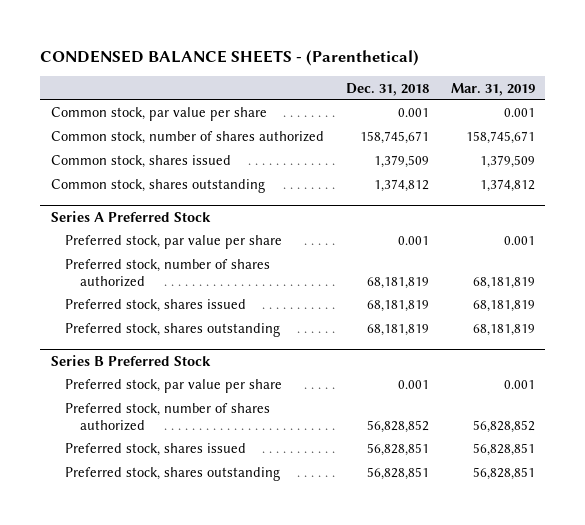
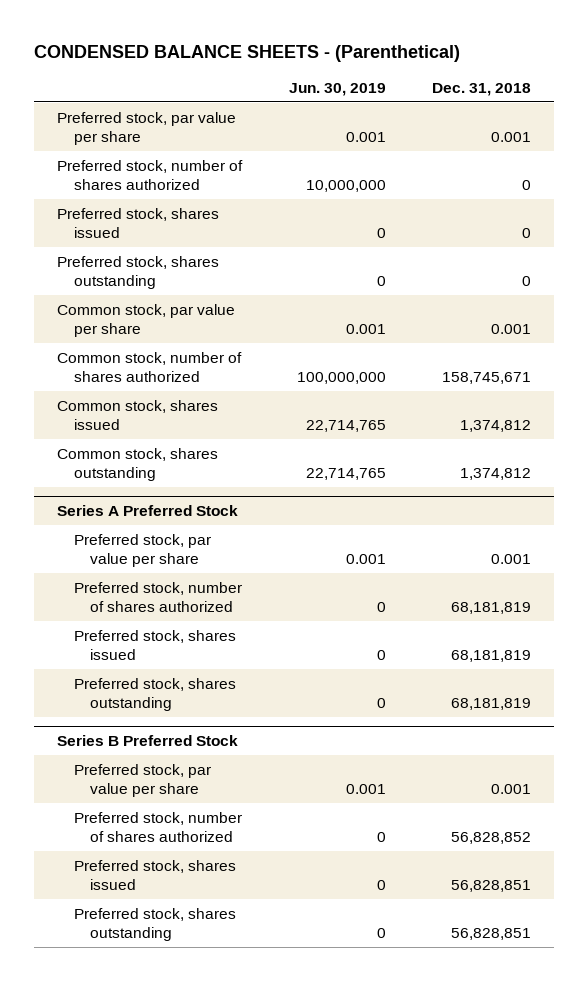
[450,82,535,96] Mar. 31, 2019 -> none
none -> [288,83,386,97] Jun. 30, 2019
none -> [57,111,237,146] Preferred stock, par value per share
none -> [57,159,244,191] Preferred stock, number of shares authorized
none -> [57,207,220,239] Preferred stock, shares issued
none -> [57,255,220,290] Preferred stock, shares outstanding
[373,155,429,169] 1,379,509 -> [460,420,532,433] 1,374,812

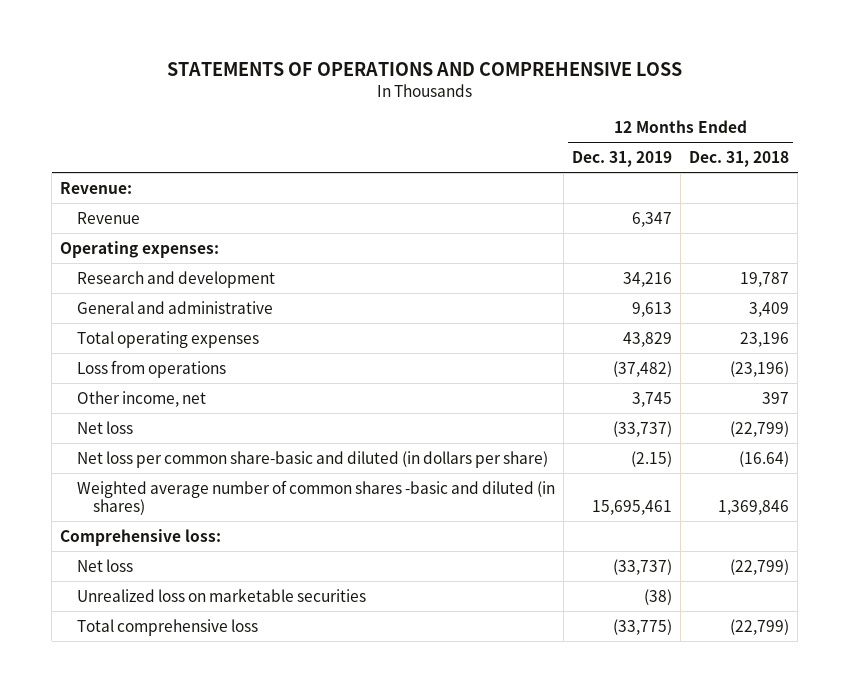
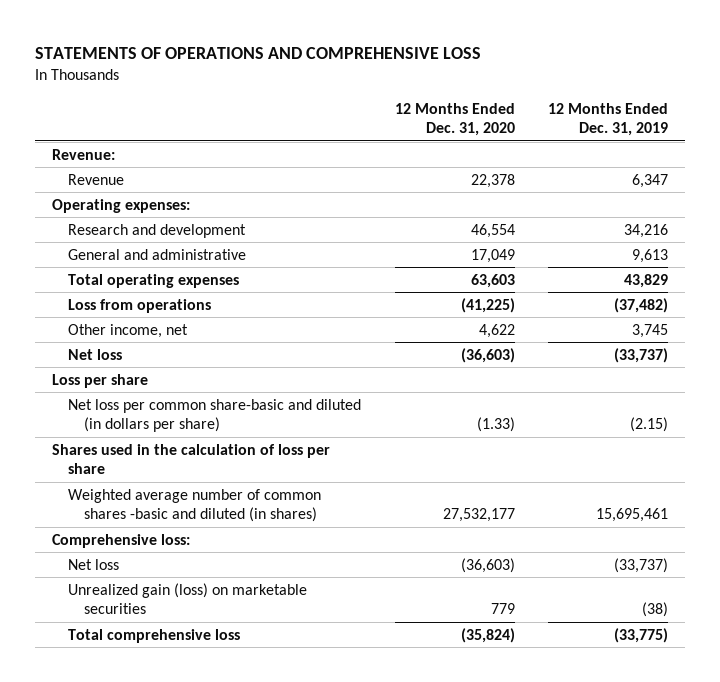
[689,151,790,168] Dec. 31, 2018 -> none
none -> [394,102,515,137] 12 Months Ended Dec. 31, 2020
none -> [52,373,149,388] Loss per share
none -> [52,443,331,474] Shares used in the calculation of loss per share
[76,588,366,602] Unrealized loss on marketable securities -> [68,582,308,614] Unrealized gain (loss) on marketable securities

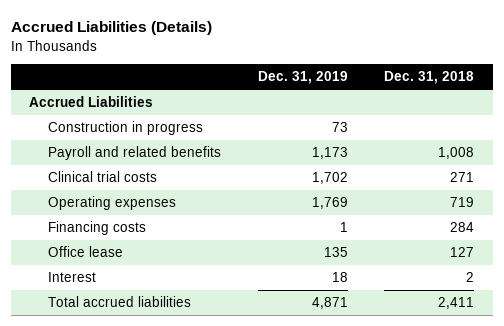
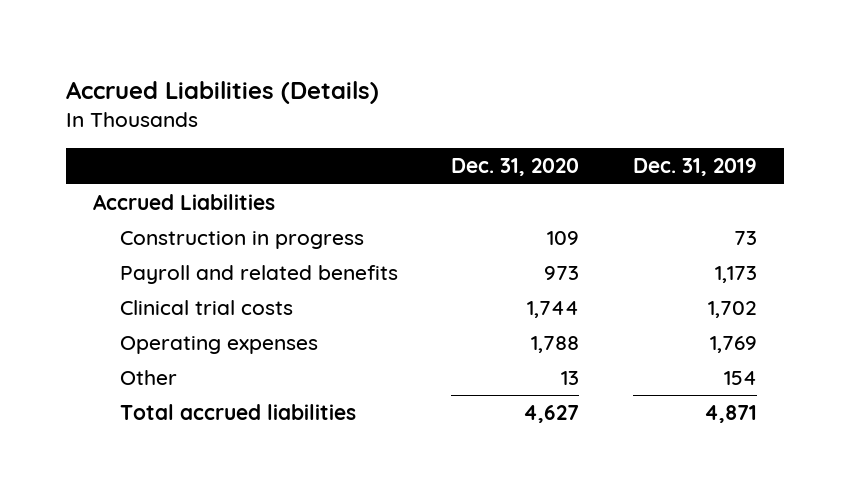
[384,71,475,85] Dec. 31, 2018 -> none
none -> [451,158,580,177] Dec. 31, 2020
[47,221,146,236] Financing costs -> none
[47,246,123,258] Office lease -> none
[47,272,96,283] Interest -> none
none -> [119,370,177,386] Other

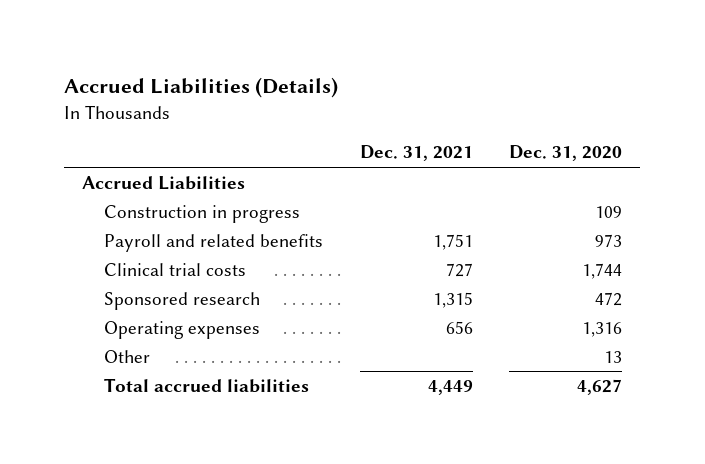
[632,158,757,177] Dec. 31, 2019 -> none
none -> [359,145,473,162] Dec. 31, 2021
none -> [103,291,260,310] Sponsored research
[531,336,580,354] 1,788 -> [582,321,623,337] 1,316

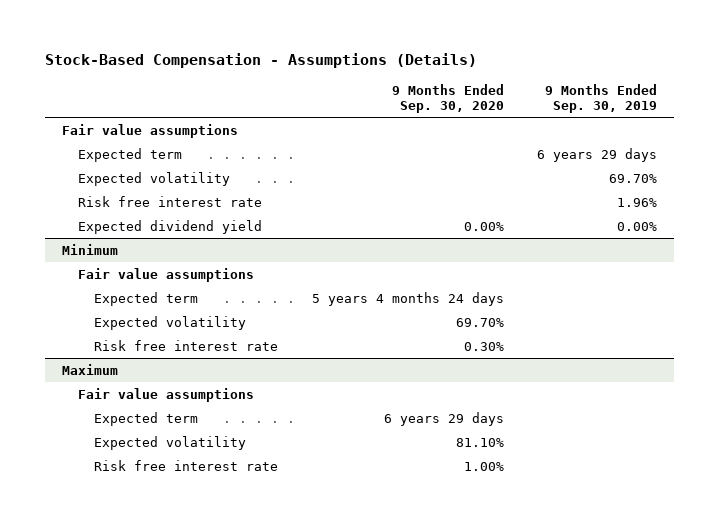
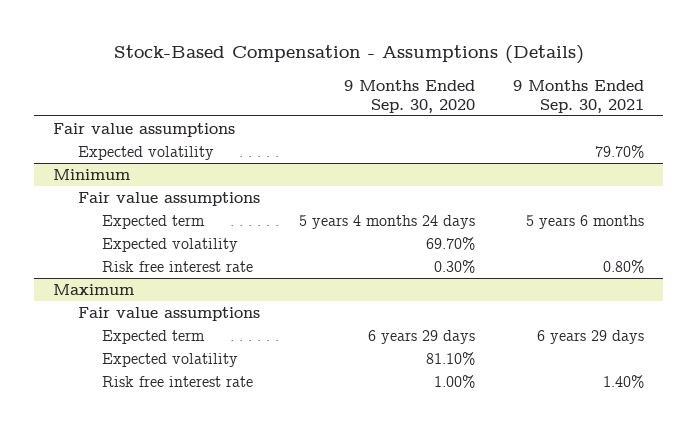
[545,84,658,114] 9 Months Ended Sep. 30, 2019 -> none
none -> [513,80,645,113] 9 Months Ended Sep. 30, 2021
[77,147,182,162] Expected term -> none
[77,195,262,207] Risk free interest rate -> none
[77,219,262,234] Expected dividend yield -> none

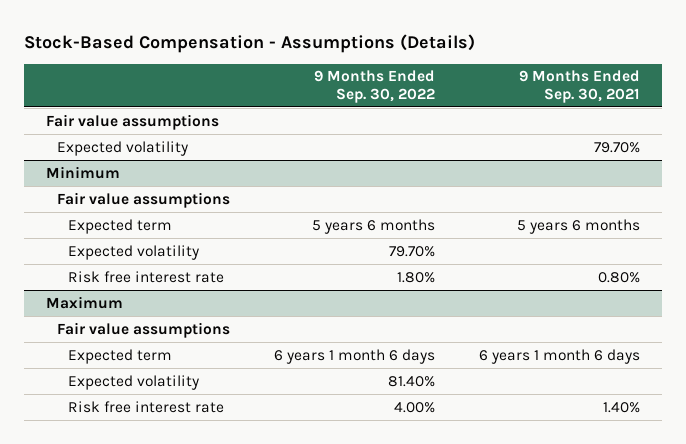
[343,80,475,113] 9 Months Ended Sep. 30, 2020 -> none
none -> [314,70,436,104] 9 Months Ended Sep. 30, 2022
[537,329,645,344] 6 years 29 days -> [479,348,641,364] 6 years 1 month 6 days

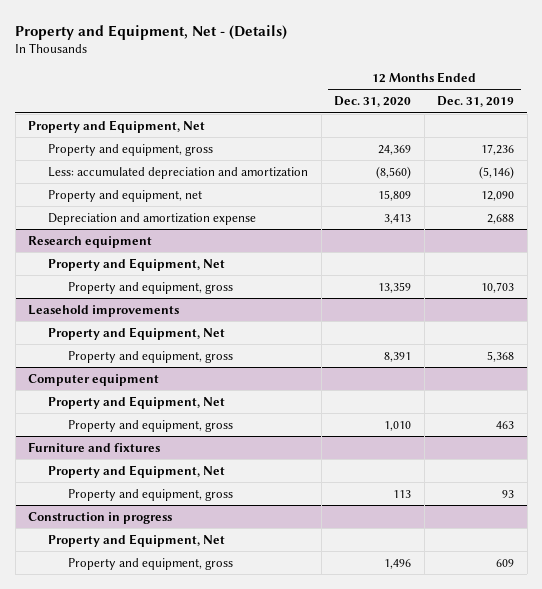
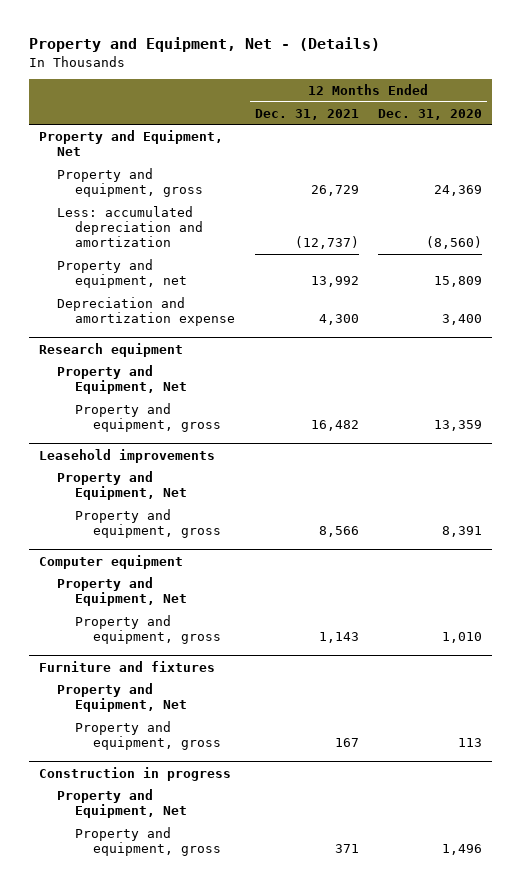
[437,96,515,108] Dec. 31, 2019 -> none
none -> [254,108,359,120] Dec. 31, 2021
[384,213,412,224] 3,413 -> [441,314,482,326] 3,400

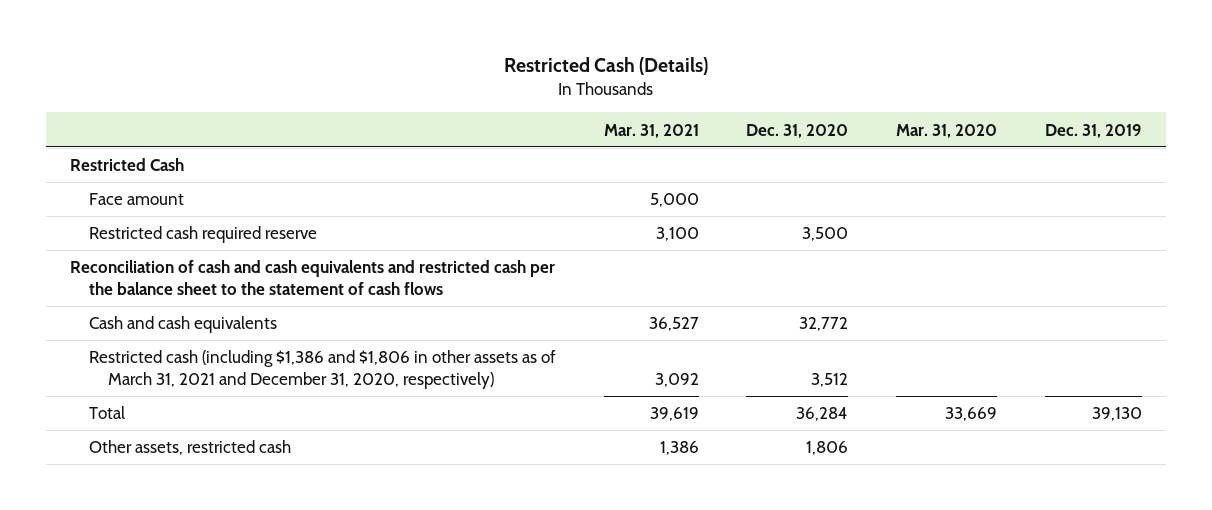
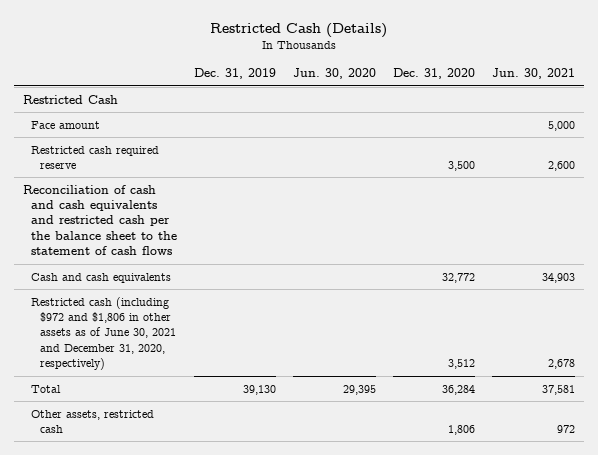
[603,123,699,138] Mar. 31, 2021 -> none
[896,123,998,138] Mar. 31, 2020 -> none
none -> [293,68,377,80] Jun. 30, 2020
none -> [492,68,576,80] Jun. 30, 2021
[89,350,557,389] Restricted cash (including $1,386 and $1,806 in other assets as of March 31, 2021 and December 31, 2020, respectively) -> [31,296,177,371] Restricted cash (including $972 and $1,806 in other assets as of June 30, 2021 and December 31, 2020, respectively)

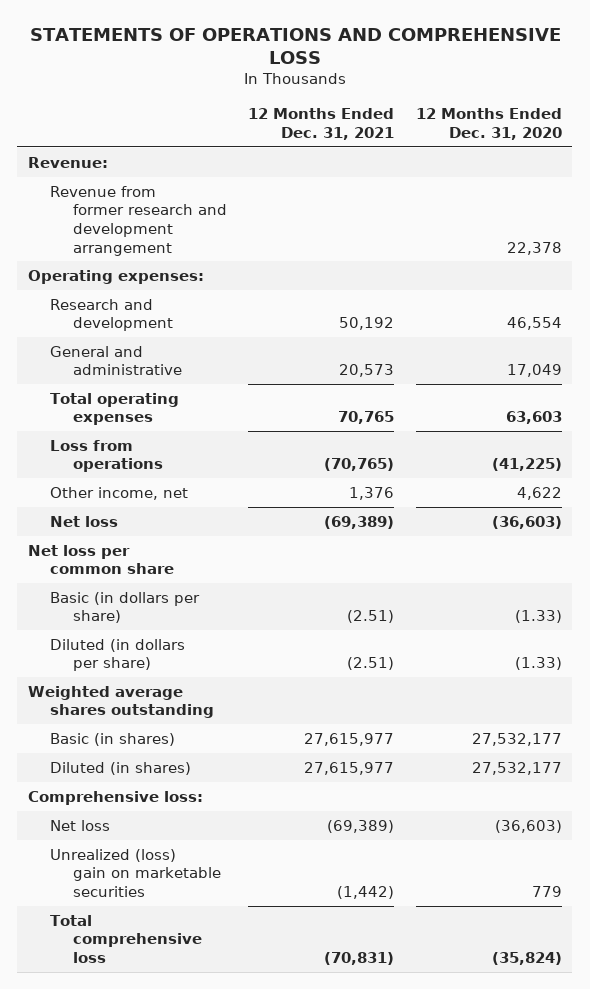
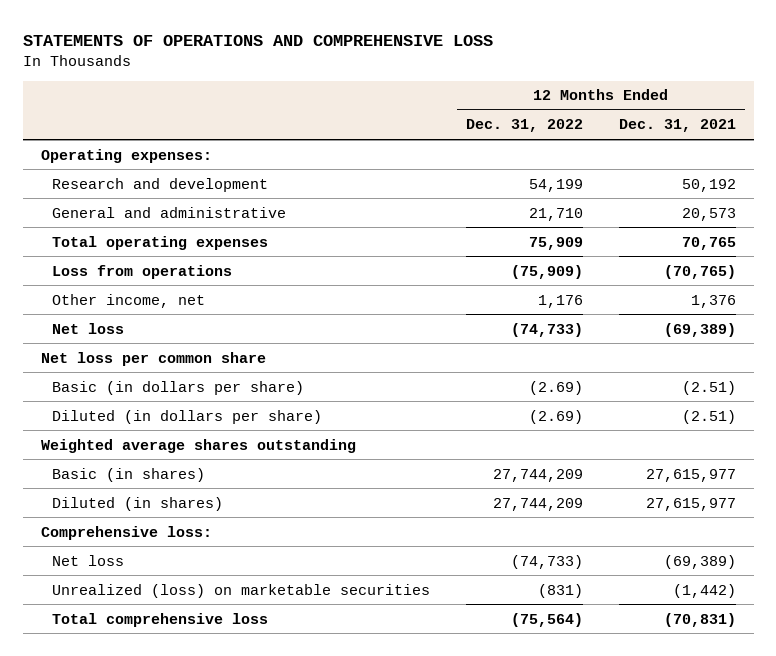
[415,108,562,140] 12 Months Ended Dec. 31, 2020 -> none
none -> [466,119,584,133] Dec. 31, 2022
[28,156,109,168] Revenue: -> none
[50,185,227,256] Revenue from former research and development arrangement -> none
[50,848,221,897] Unrealized (loss) gain on marketable securities -> [52,583,431,598] Unrealized (loss) on marketable securities

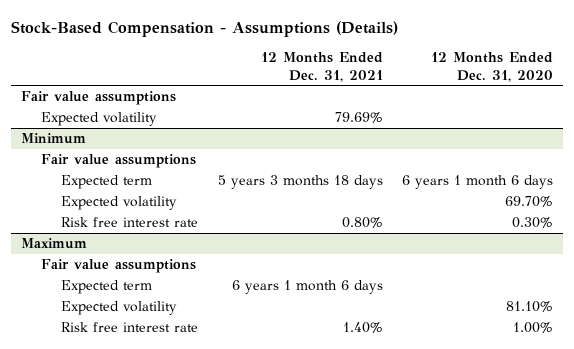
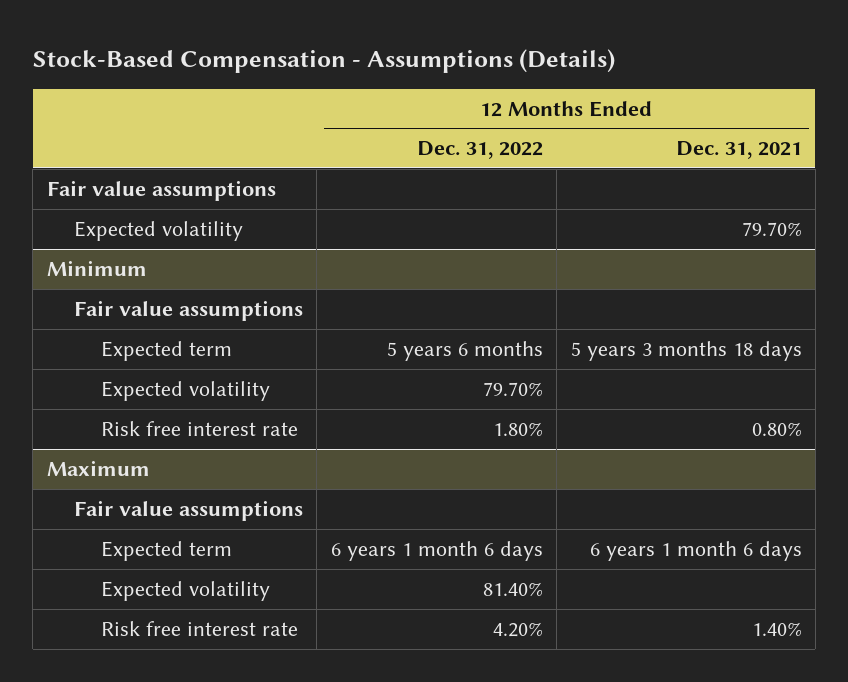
[431,52,554,82] 12 Months Ended Dec. 31, 2020 -> none
none -> [416,141,543,160] Dec. 31, 2022
[334,112,383,124] 79.69% -> [741,221,802,236] 79.70%

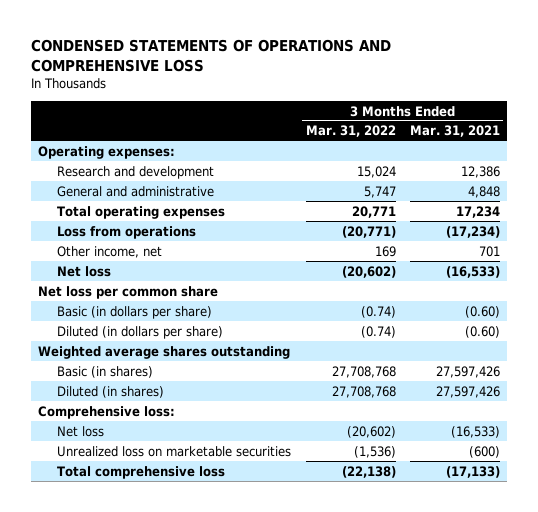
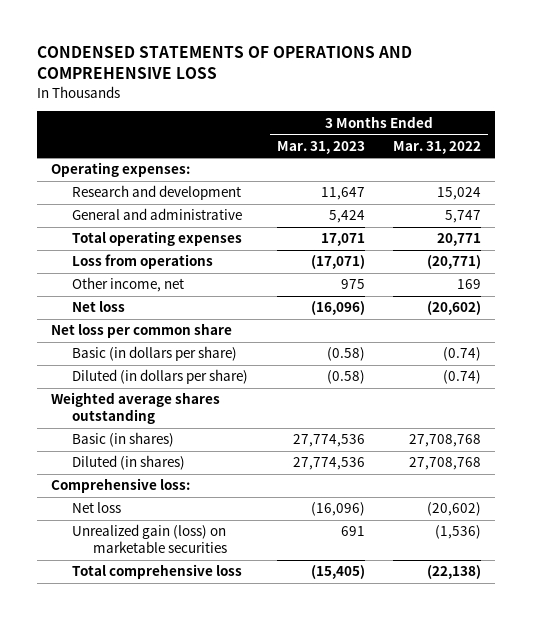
[409,125,500,138] Mar. 31, 2021 -> none
none -> [276,140,365,154] Mar. 31, 2023
[57,445,292,457] Unrealized loss on marketable securities -> [72,524,228,554] Unrealized gain (loss) on marketable securities

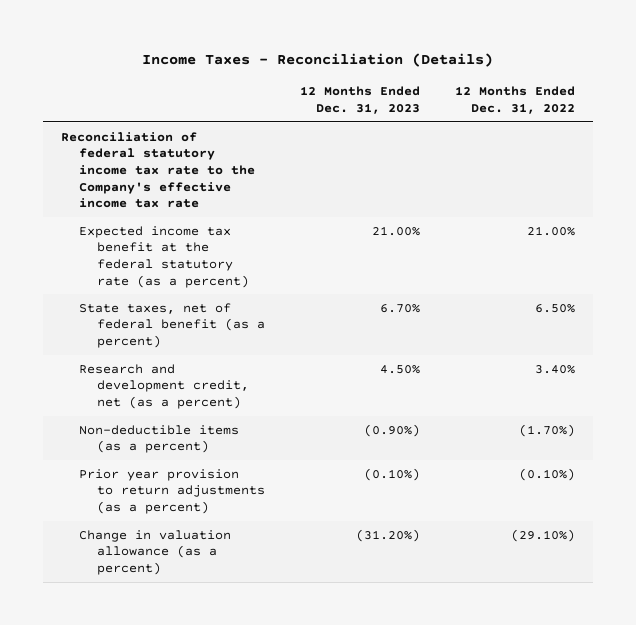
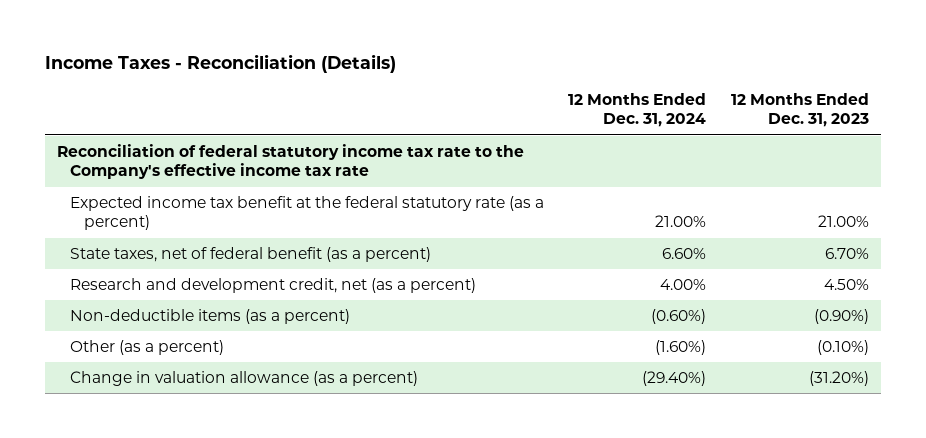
[455,86,576,114] 12 Months Ended Dec. 31, 2022 -> none
none -> [568,93,707,128] 12 Months Ended Dec. 31, 2024
[78,468,265,515] Prior year provision to return adjustments (as a percent) -> none
none -> [70,340,225,356] Other (as a percent)

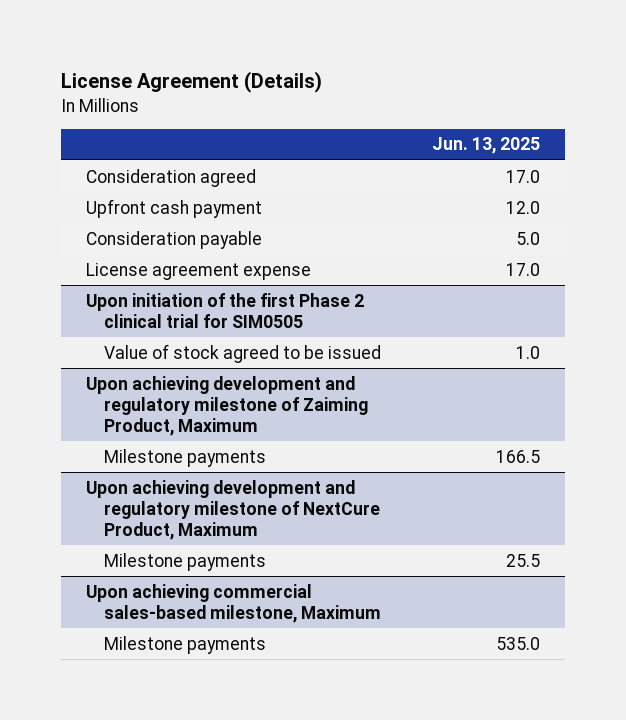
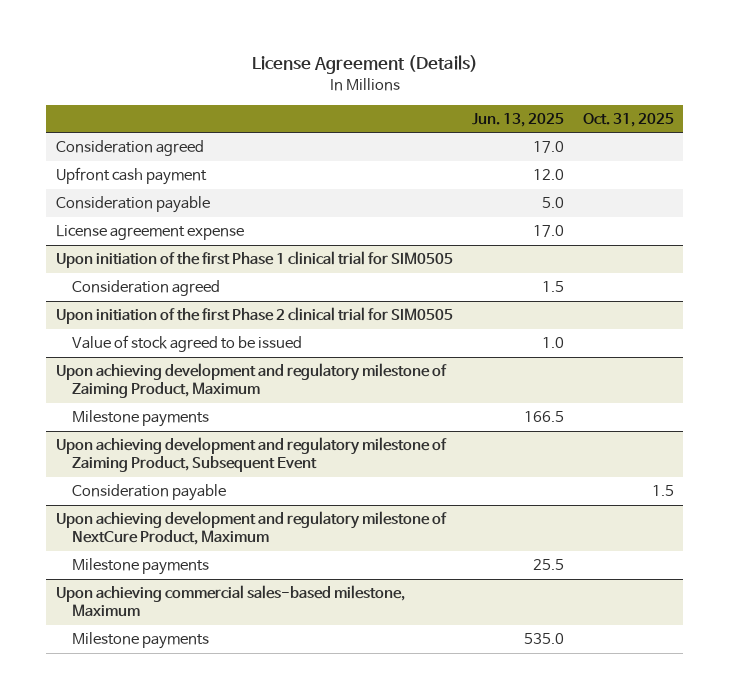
none -> [582,112,674,127] Oct. 31, 2025
none -> [55,251,453,269] Upon initiation of the first Phase 1 clinical trial for SIM0505
none -> [72,280,221,297] Consideration agreed
none -> [55,437,447,473] Upon achieving development and regulatory milestone of Zaiming Product, Subsequent Event
none -> [72,484,227,502] Consideration payable

